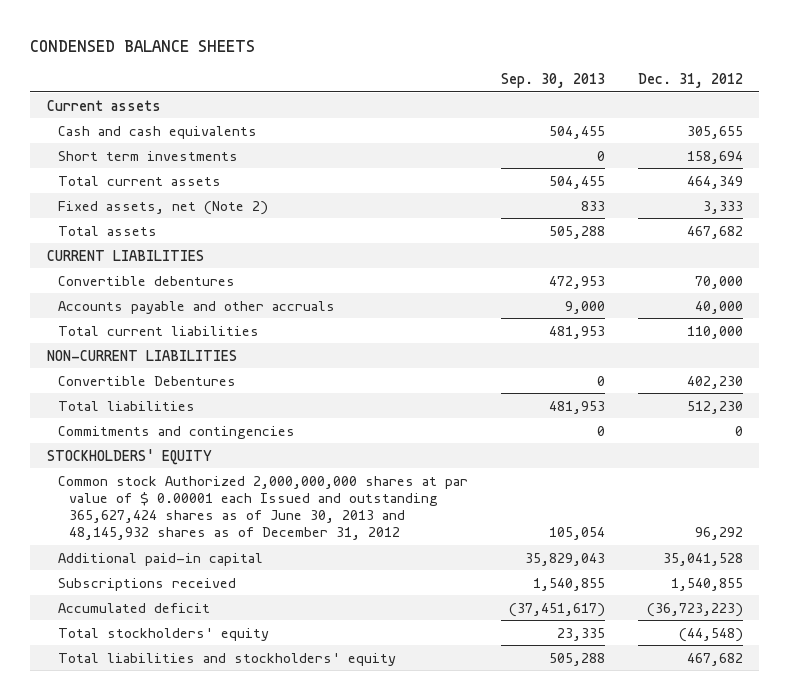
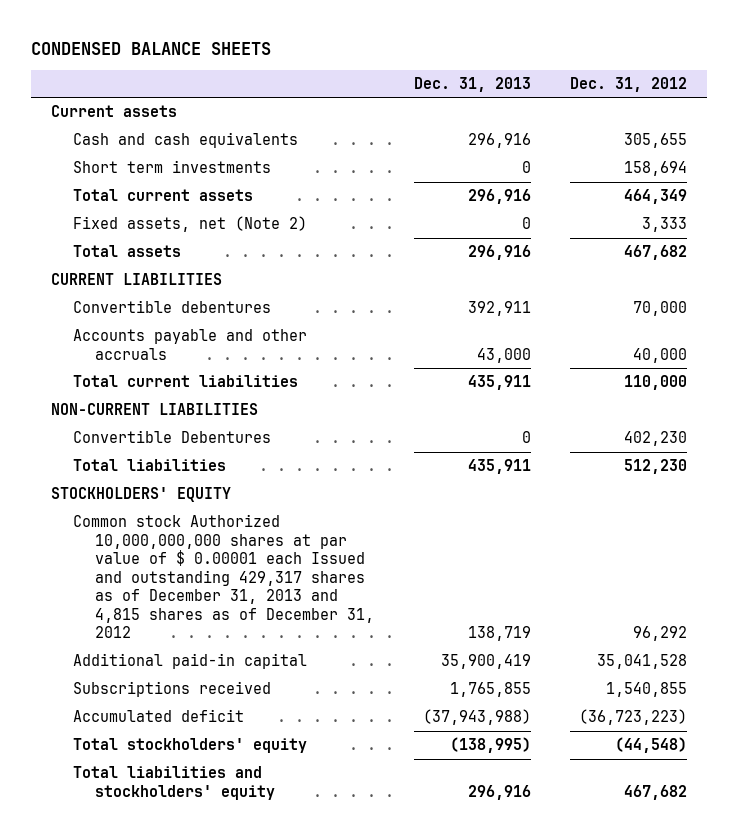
[500,73,605,89] Sep. 30, 2013 -> none
none -> [413,76,531,92] Dec. 31, 2013
[57,425,295,439] Commitments and contingencies -> none
[57,475,468,540] Common stock Authorized 2,000,000,000 shares at par value of $ 0.00001 each Issued and outstanding 365,627,424 shares as of June 30, 2013 and 48,145,932 shares as of December 31, 2012 -> [73,514,375,639] Common stock Authorized 10,000,000,000 shares at par value of $ 0.00001 each Issued and outstanding 429,317 shares as of December 31, 2013 and 4,815 shares as of December 31, 2012

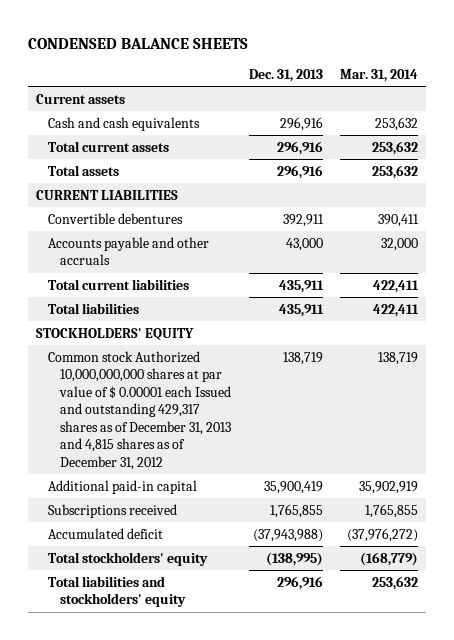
[569,76,687,92] Dec. 31, 2012 -> none
none -> [339,68,418,82] Mar. 31, 2014
[73,160,272,174] Short term investments -> none
[73,216,308,233] Fixed assets, net (Note 2) -> none
[51,403,259,416] NON-CURRENT LIABILITIES -> none
[73,430,272,444] Convertible Debentures -> none

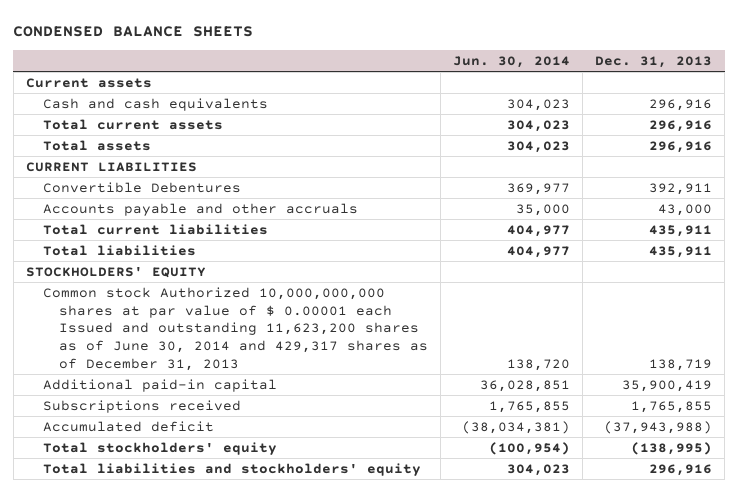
[339,68,418,82] Mar. 31, 2014 -> none
none -> [453,56,571,69] Jun. 30, 2014
[48,212,184,224] Convertible debentures -> [42,181,241,193] Convertible Debentures
[48,350,232,470] Common stock Authorized 10,000,000,000 shares at par value of $ 0.00001 each Issued and outstanding 429,317 shares as of December 31, 2013 and 4,815 shares as of December 31, 2012 -> [42,286,429,371] Common stock Authorized 10,000,000,000 shares at par value of $ 0.00001 each Issued and outstanding 11,623,200 shares as of June 30, 2014 and 429,317 shares as of December 31, 2013

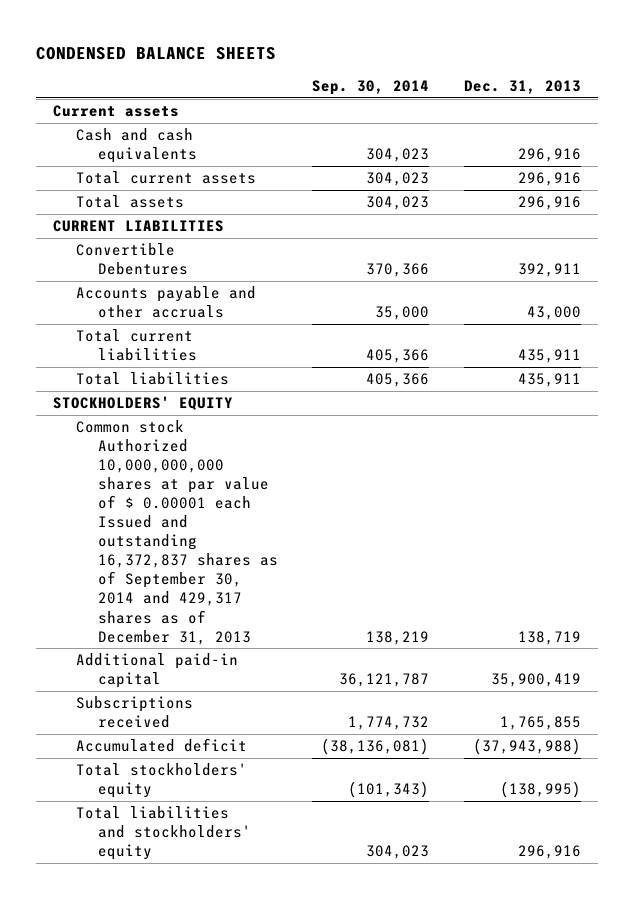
[453,56,571,69] Jun. 30, 2014 -> none
none -> [312,79,430,95] Sep. 30, 2014
[42,286,429,371] Common stock Authorized 10,000,000,000 shares at par value of $ 0.00001 each Issued and outstanding 11,623,200 shares as of June 30, 2014 and 429,317 shares as of December 31, 2013 -> [75,420,279,645] Common stock Authorized 10,000,000,000 shares at par value of $ 0.00001 each Issued and outstanding 16,372,837 shares as of September 30, 2014 and 429,317 shares as of December 31, 2013

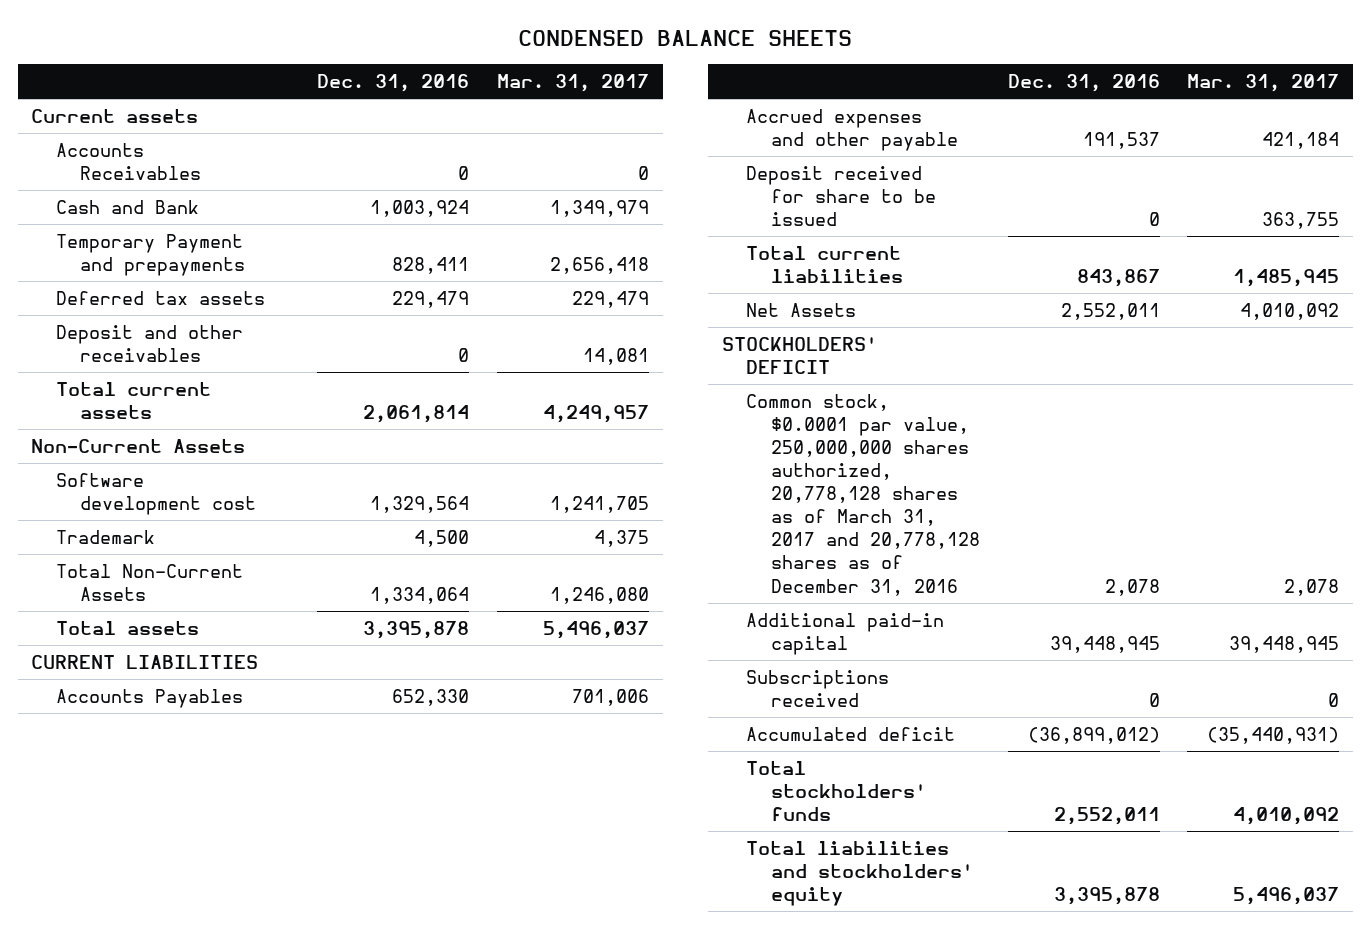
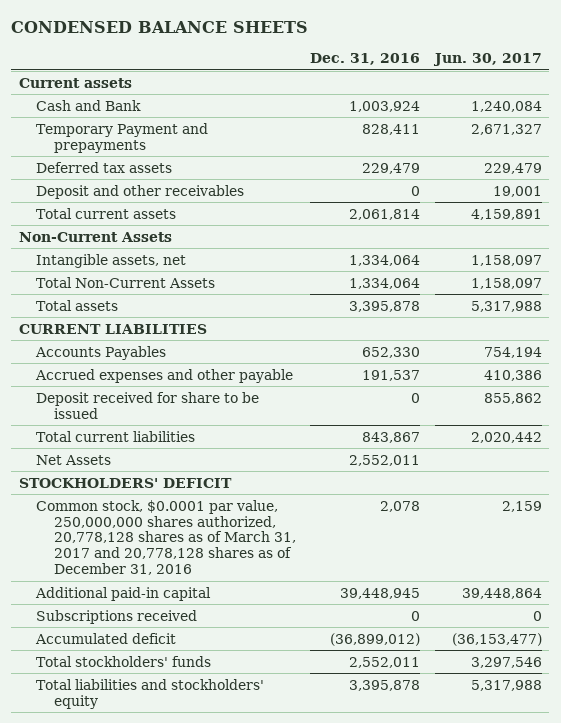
[496,74,649,93] Mar. 31, 2017 -> none
none -> [433,53,543,67] Jun. 30, 2017
[55,143,202,181] Accounts Receivables -> none
[55,473,257,516] Software development cost -> none
[55,530,155,545] Trademark -> none
none -> [36,253,187,268] Intangible assets, net

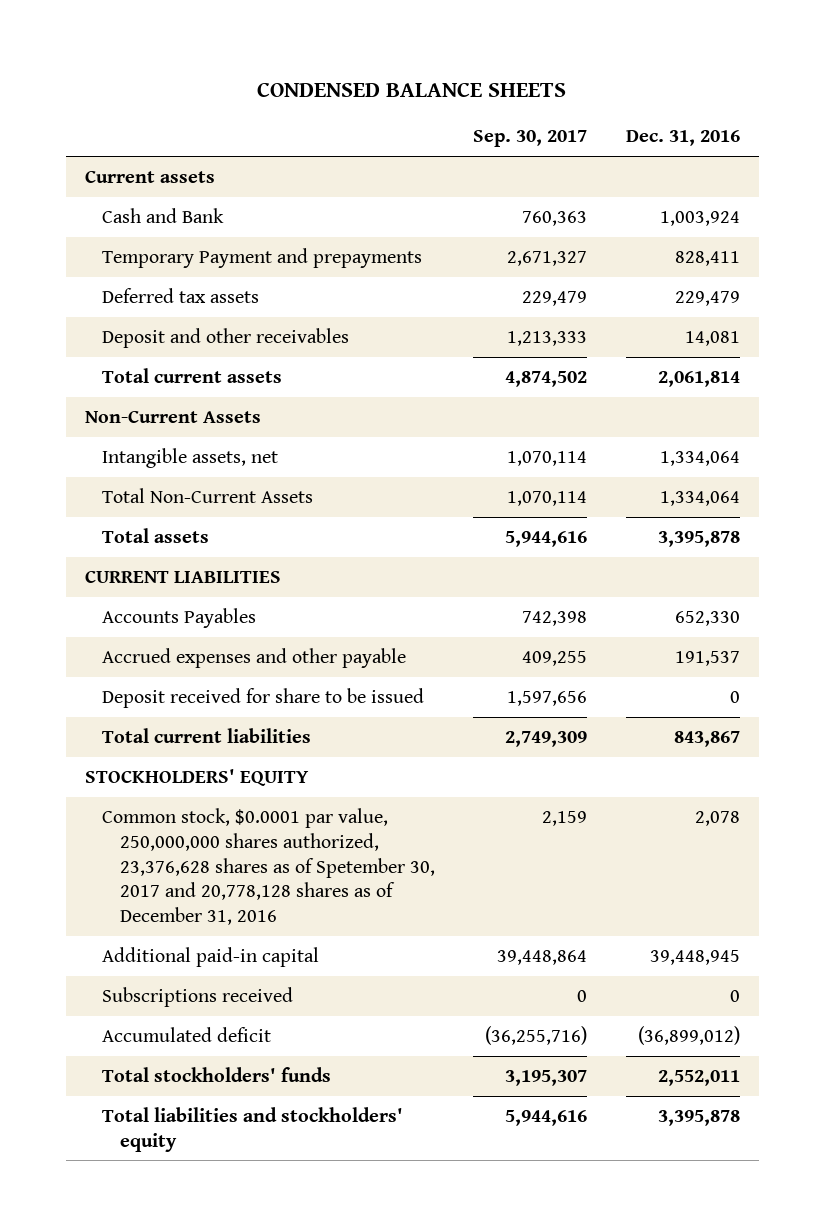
[433,53,543,67] Jun. 30, 2017 -> none
none -> [473,130,588,148] Sep. 30, 2017
[411,185,421,196] 0 -> [684,330,740,346] 14,081
[36,454,112,465] Net Assets -> none
[18,477,232,488] STOCKHOLDERS' DEFICIT -> [84,768,309,786] STOCKHOLDERS' EQUITY
[36,499,296,576] Common stock, $0.0001 par value, 250,000,000 shares authorized, 20,778,128 shares as of March 31, 2017 and 20,778,128 shares as of December 31, 2016 -> [102,807,435,926] Common stock, $0.0001 par value, 250,000,000 shares authorized, 23,376,628 shares as of Spetember 30, 2017 and 20,778,128 shares as of December 31, 2016

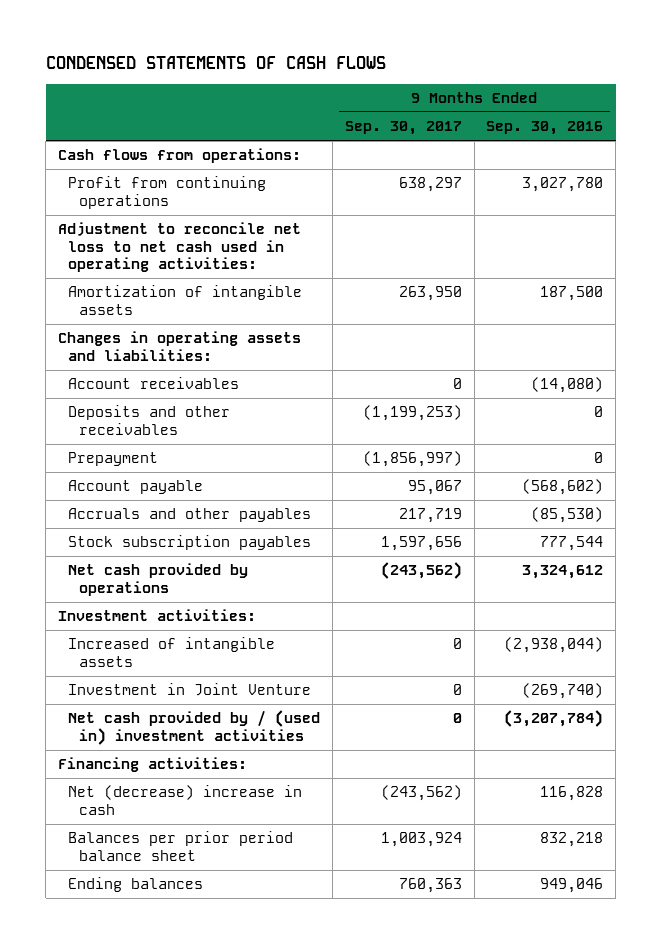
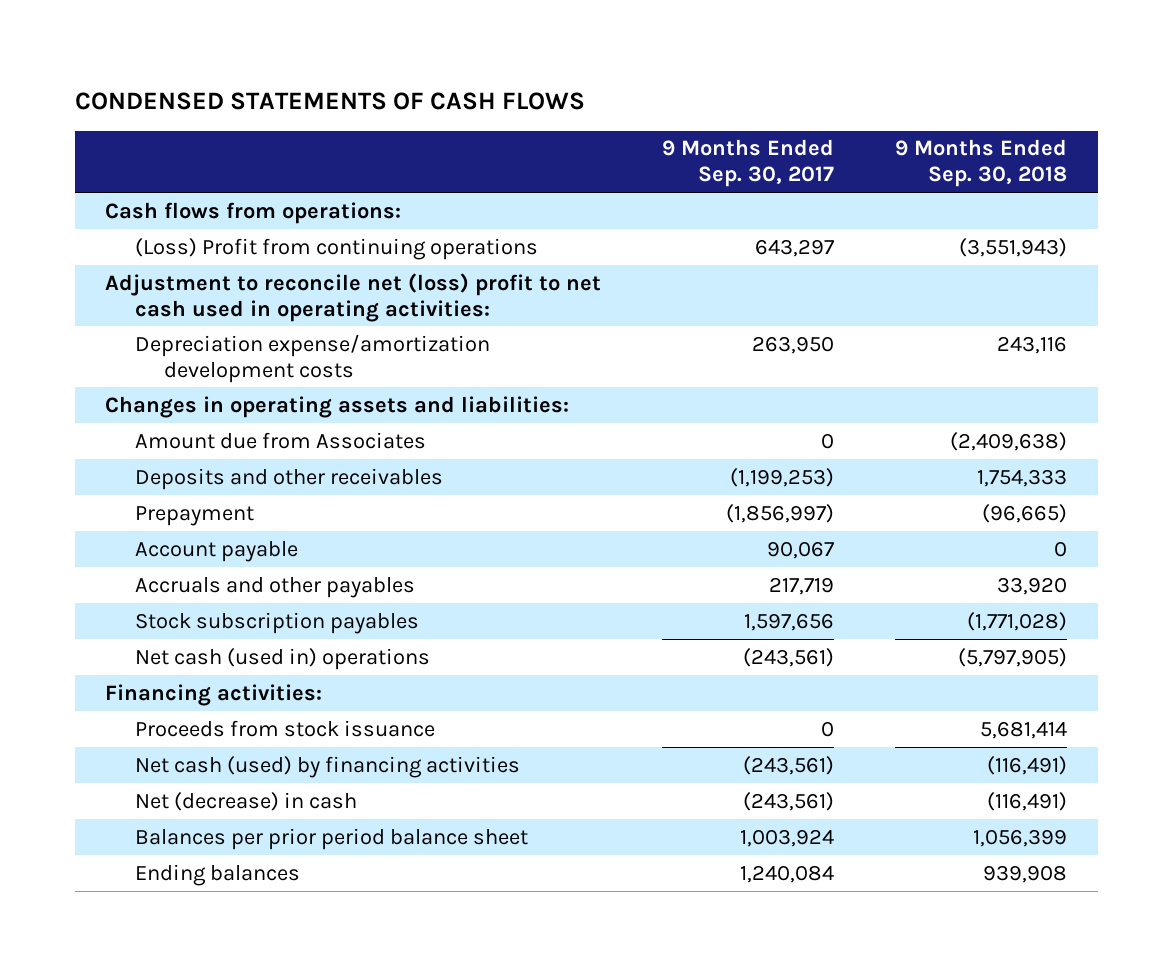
[486,121,604,136] Sep. 30, 2016 -> none
none -> [895,139,1068,188] 9 Months Ended Sep. 30, 2018
[68,176,267,209] Profit from continuing operations -> [134,237,538,260] (Loss) Profit from continuing operations
[398,177,462,193] 638,297 -> [755,238,835,257] 643,297
[57,222,301,273] Adjustment to reconcile net loss to net cash used in operating activities: -> [105,272,602,322] Adjustment to reconcile net (loss) profit to net cash used in operating activities:
[68,285,303,315] Amortization of intangible assets -> [134,333,490,383] Depreciation expense/amortization development costs
[68,377,240,390] Account receivables -> none
none -> [134,431,426,449] Amount due from Associates
[407,480,462,496] 95,067 -> [767,540,835,559] 90,067
[57,609,256,622] Investment activities: -> none
[68,637,276,667] Increased of intangible assets -> none
[68,683,312,697] Investment in Joint Venture -> none
[68,710,321,745] Net cash provided by / (used in) investment activities -> none
[68,563,249,596] Net cash provided by operations -> [134,647,430,670] Net cash (used in) operations
[380,562,462,580] (243,562) -> [743,647,835,667] (243,561)
none -> [134,719,435,737] Proceeds from stock issuance
none -> [134,755,520,778] Net cash (used) by financing activities
[68,785,303,815] Net (decrease) increase in cash -> [134,791,357,811] Net (decrease) in cash
[380,785,462,802] (243,562) -> [743,791,835,811] (243,561)
[398,878,462,894] 760,363 -> [740,864,835,883] 1,240,084

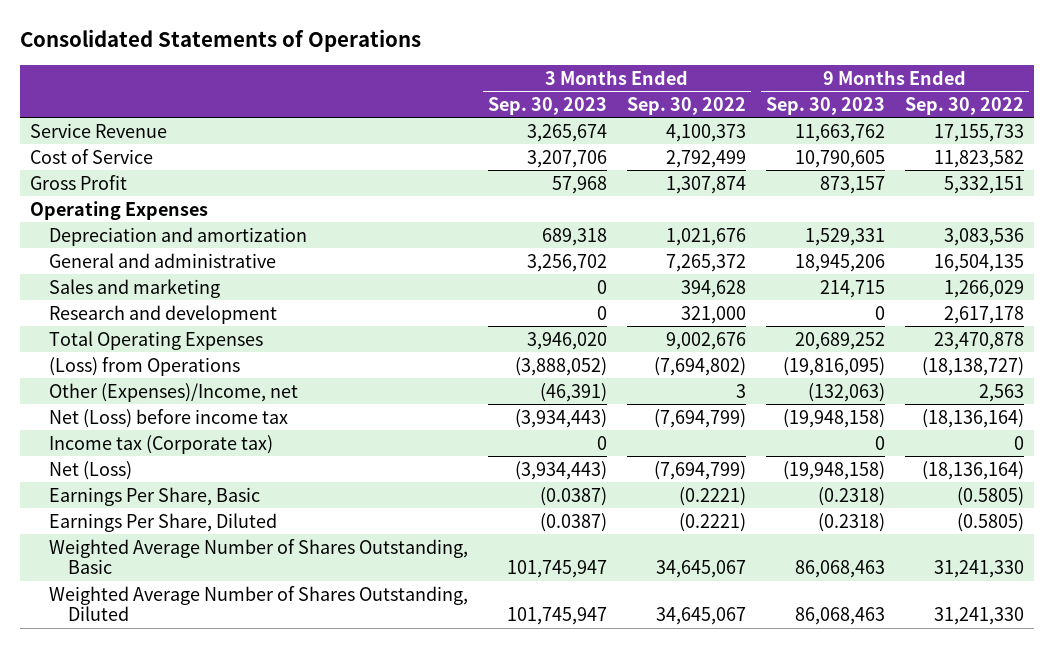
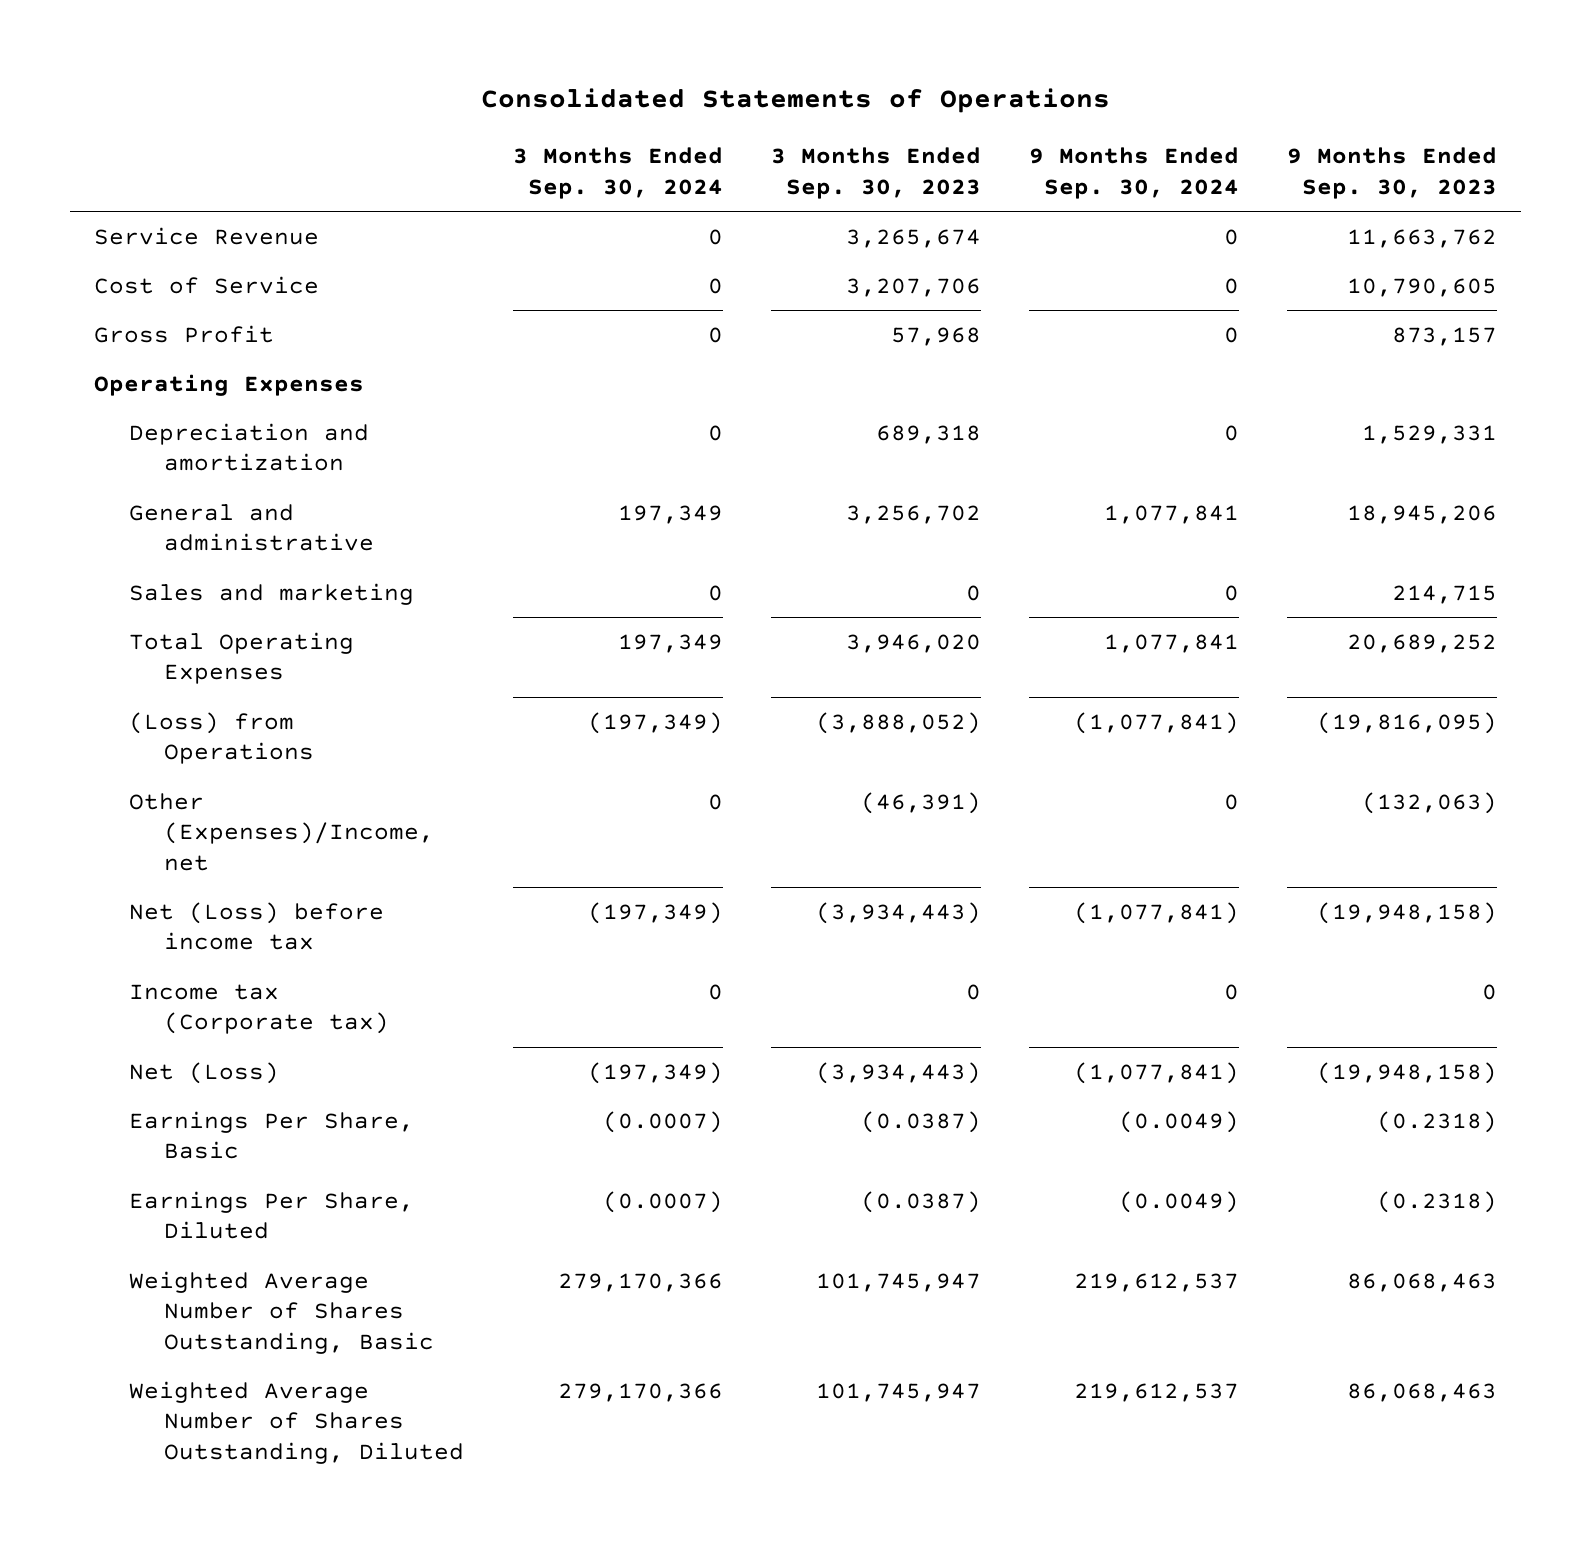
[626,96,746,115] Sep. 30, 2022 -> none
[904,96,1024,115] Sep. 30, 2022 -> none
none -> [512,147,723,199] 3 Months Ended Sep. 30, 2024
none -> [1029,147,1240,199] 9 Months Ended Sep. 30, 2024
[48,304,277,324] Research and development -> none

